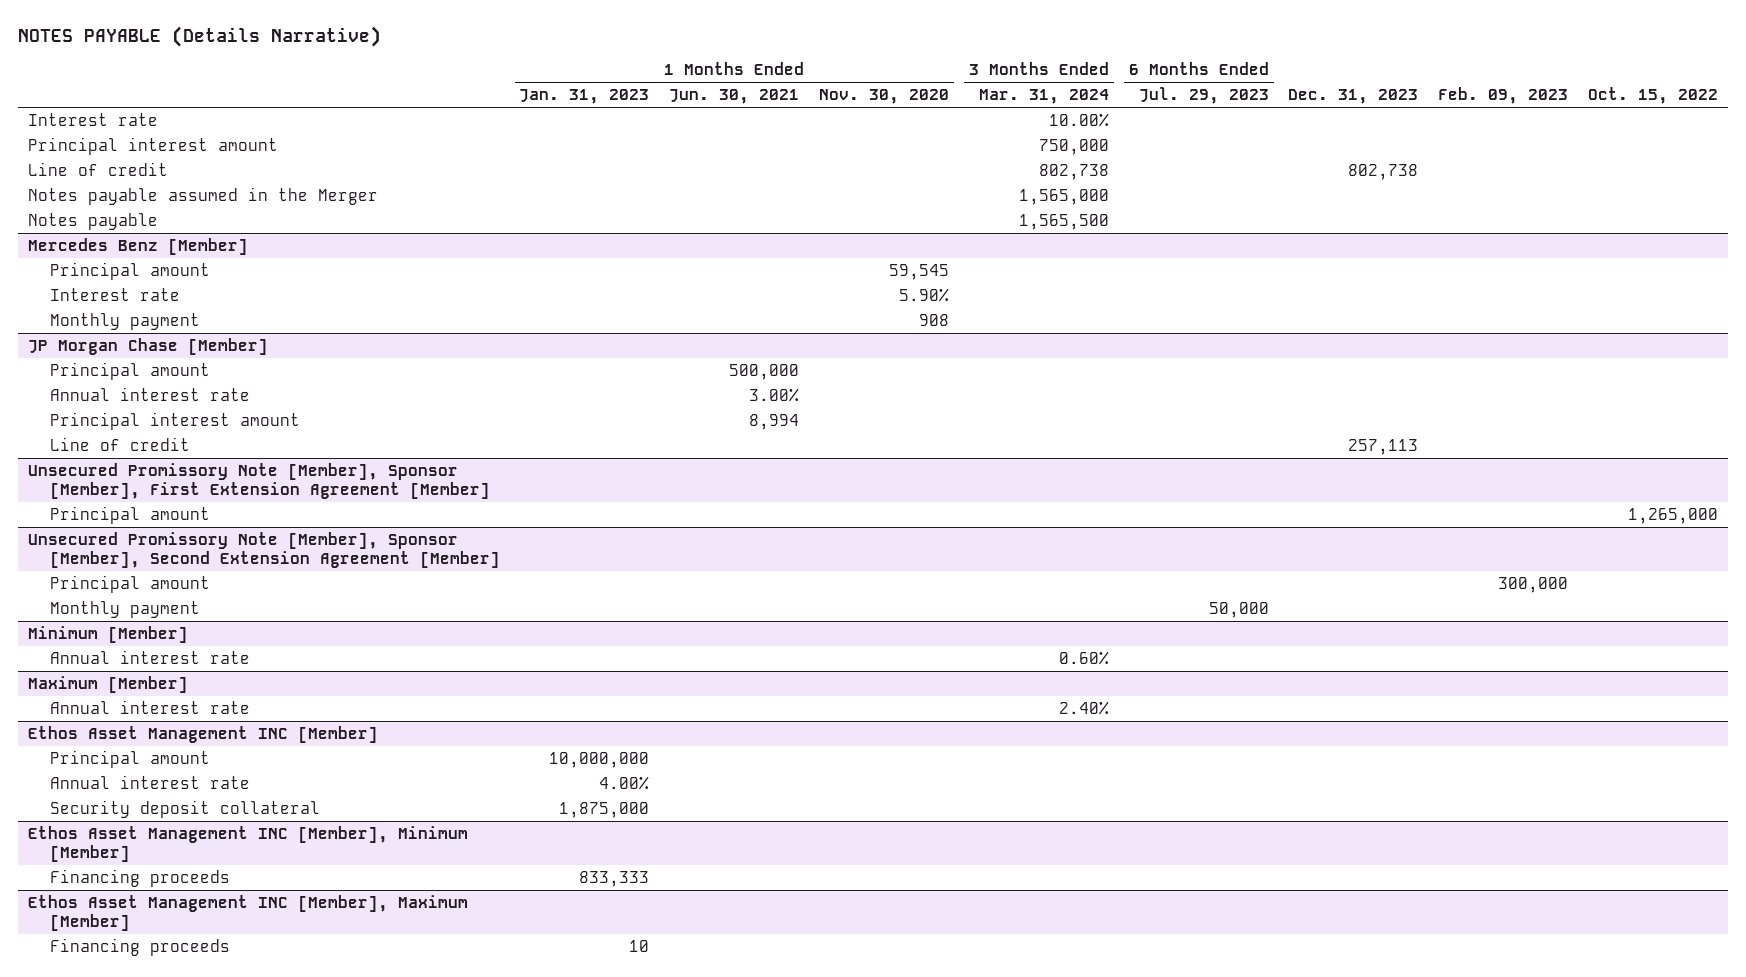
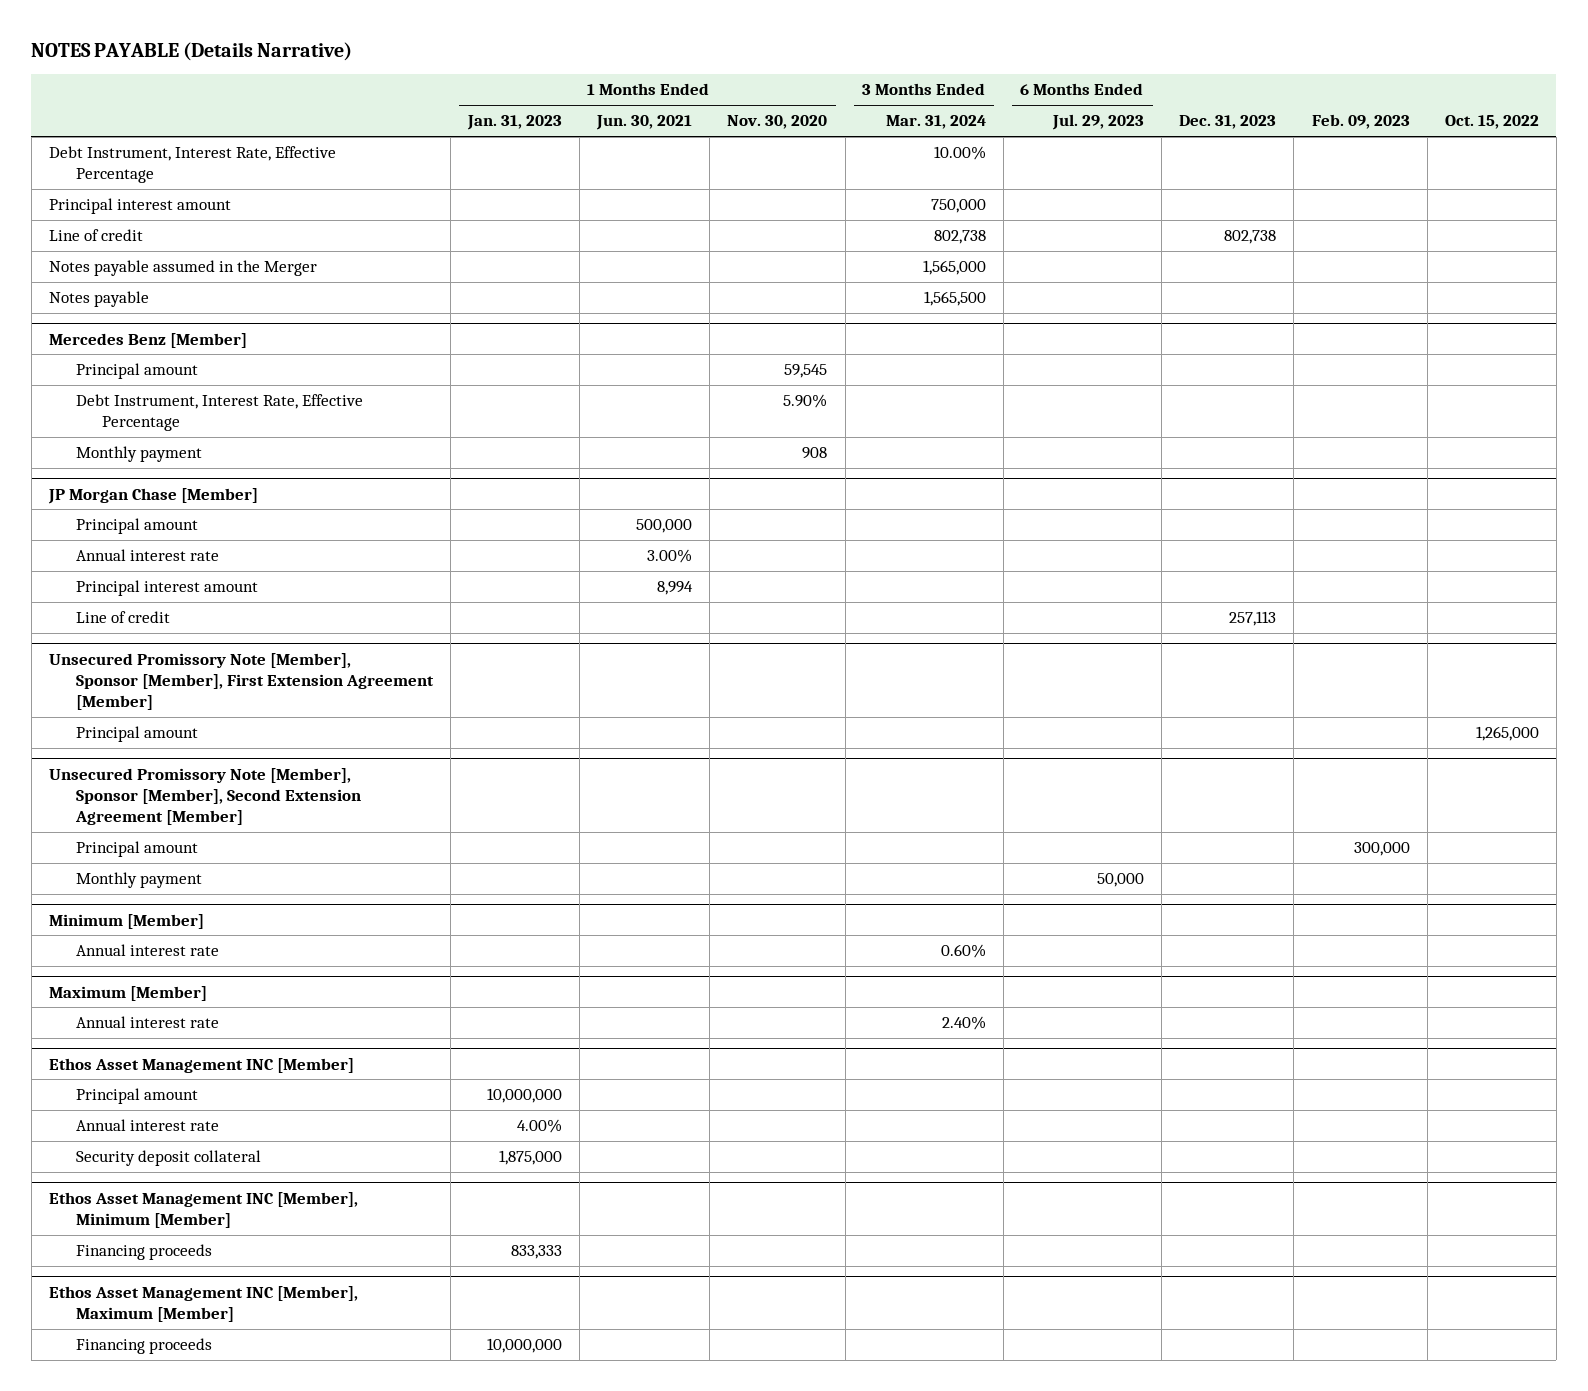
[28,112,159,126] Interest rate -> [48,146,336,184] Debt Instrument, Interest Rate, Effective Percentage
[49,287,180,301] Interest rate -> [75,394,363,432] Debt Instrument, Interest Rate, Effective Percentage
[629,939,650,952] 10 -> [486,1338,562,1354] 10,000,000

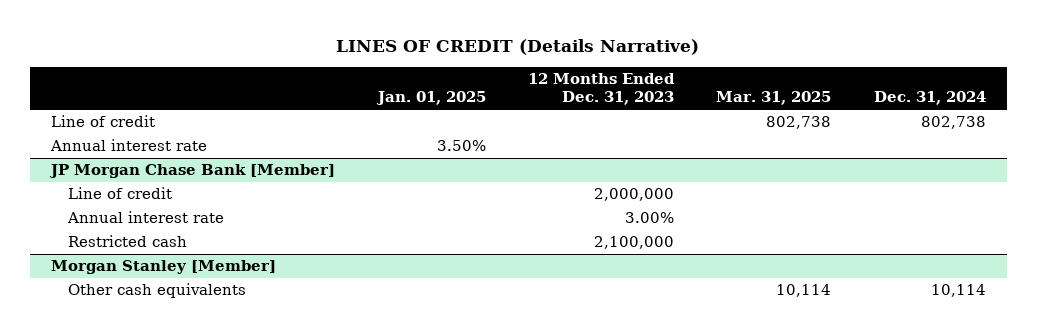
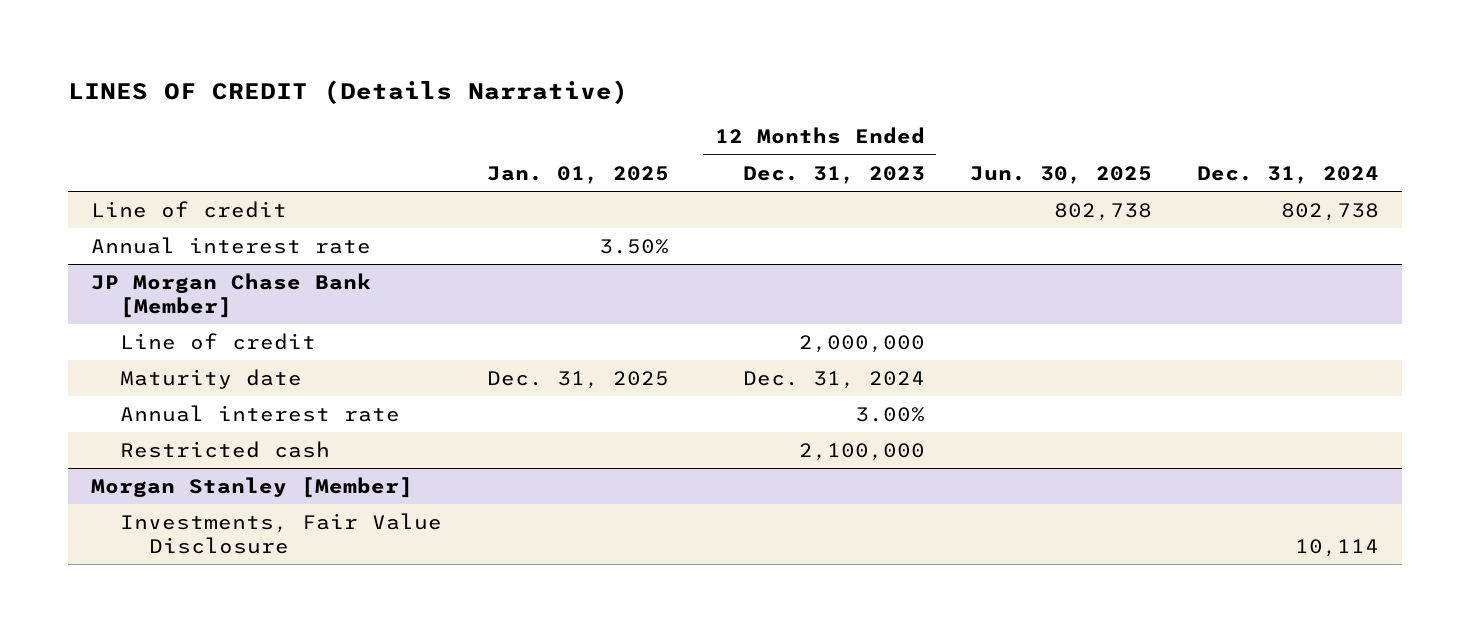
[716,91,832,106] Mar. 31, 2025 -> none
none -> [969,165,1152,184] Jun. 30, 2025
none -> [120,369,303,390] Maturity date
[68,283,247,299] Other cash equivalents -> [120,513,443,554] Investments, Fair Value Disclosure

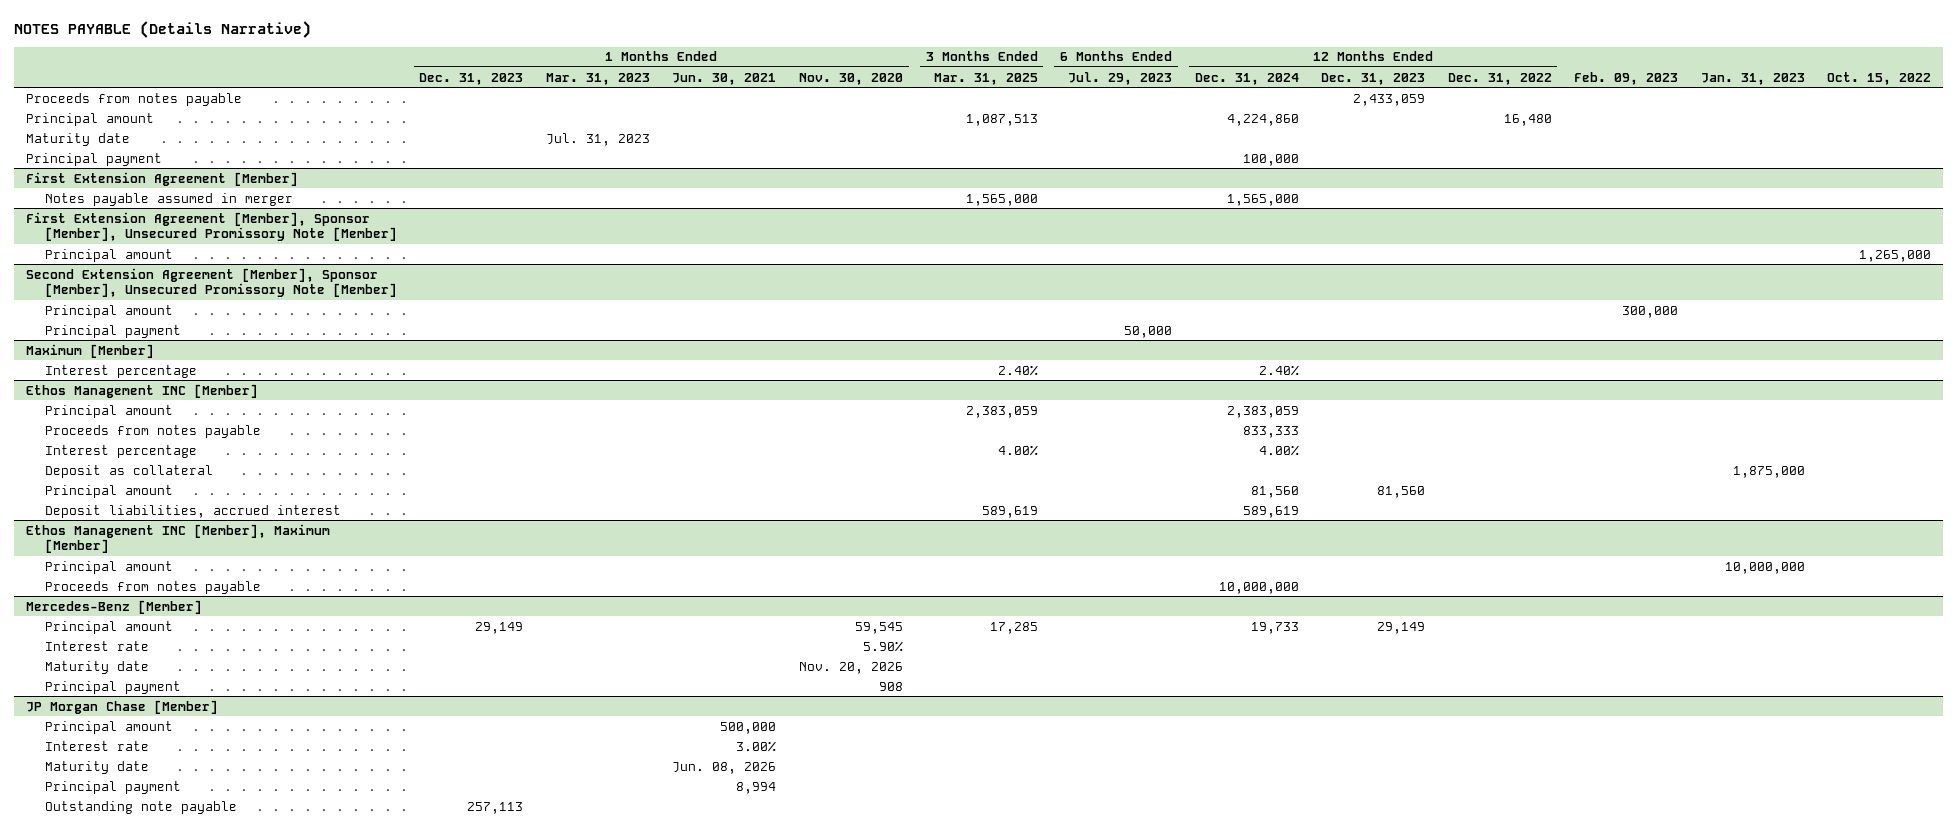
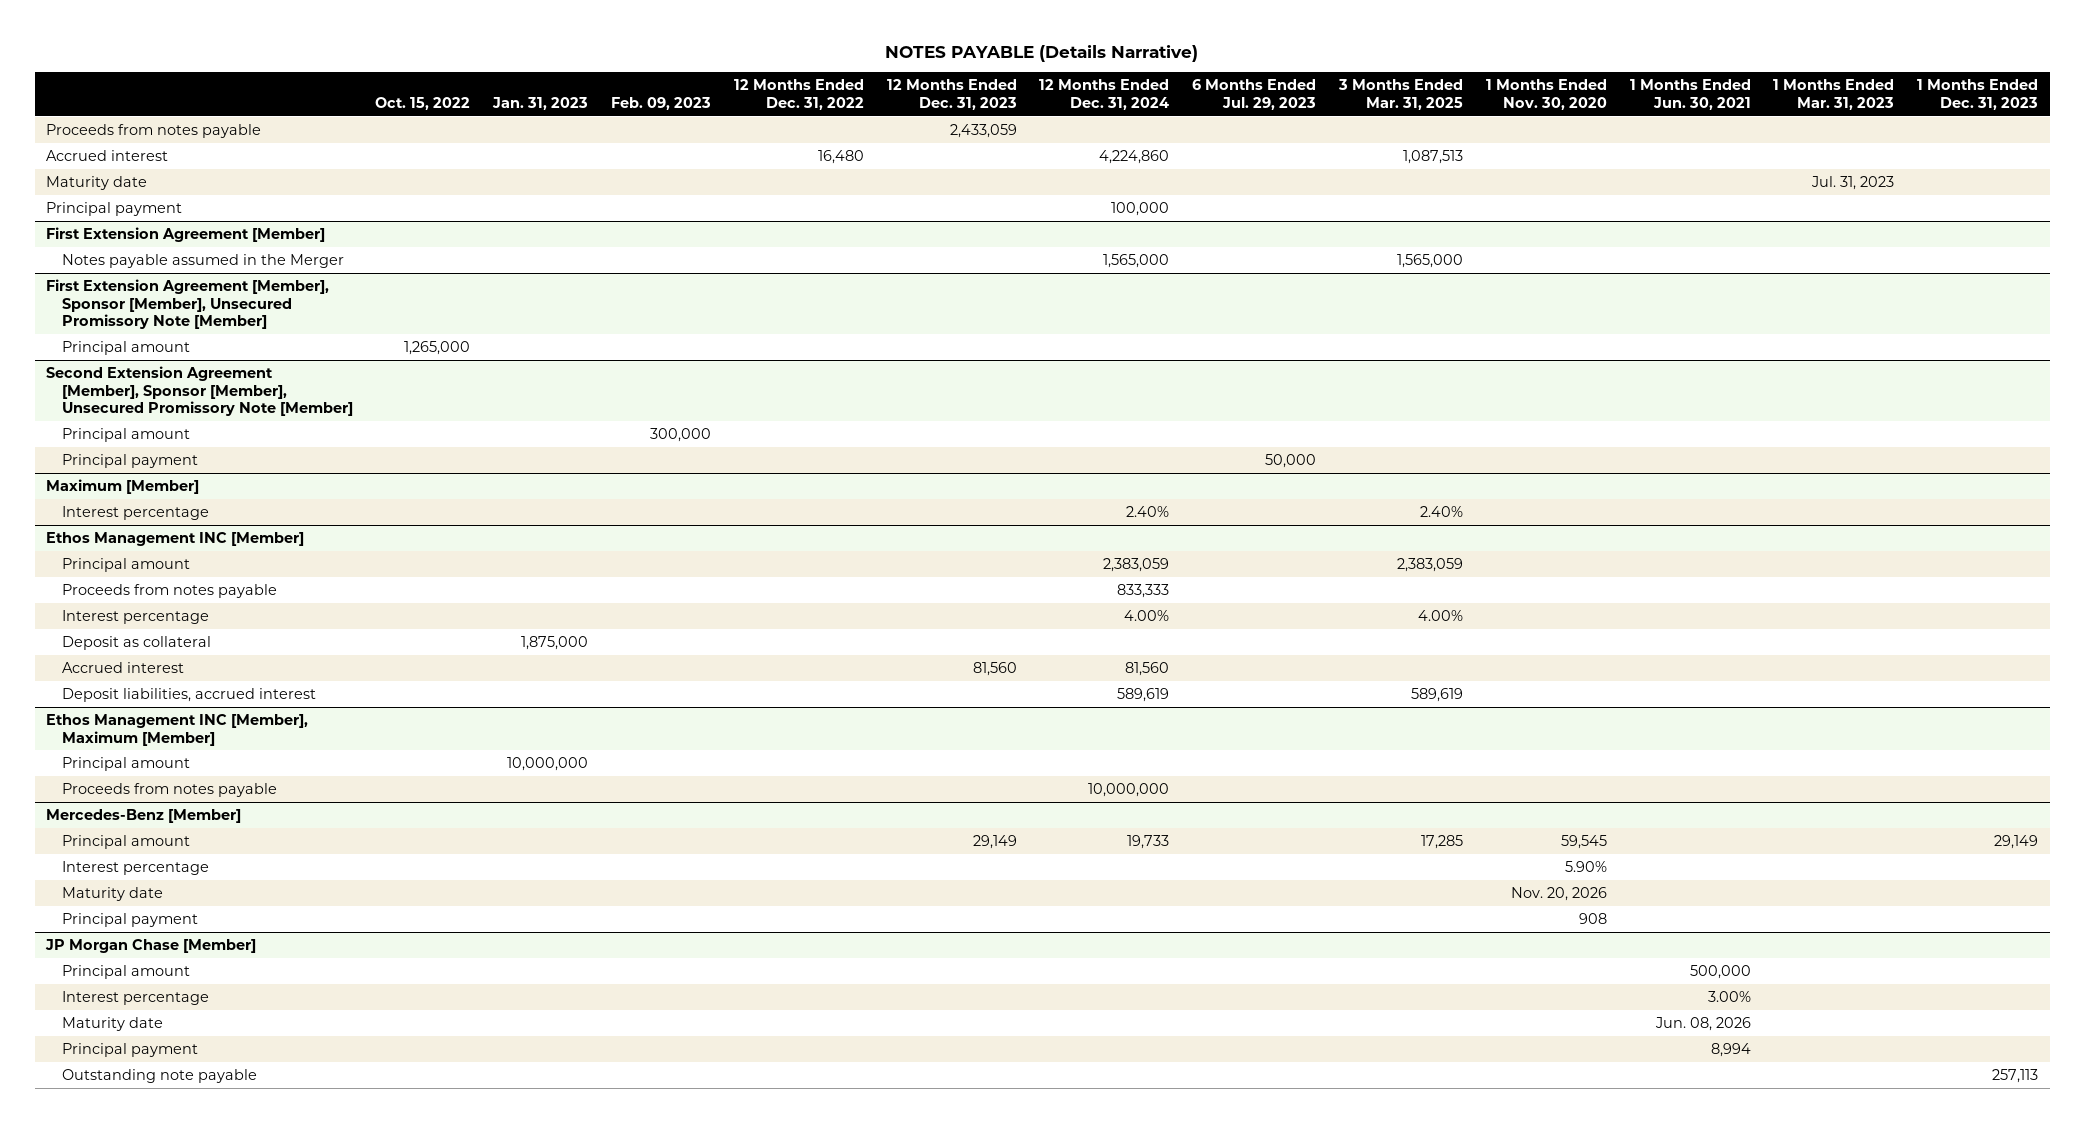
[25,112,154,126] Principal amount -> [46,149,169,161] Accrued interest
[44,192,293,206] Notes payable assumed in merger -> [61,253,344,268] Notes payable assumed in the Merger
[44,484,173,498] Principal amount -> [61,661,184,673] Accrued interest
[44,640,149,651] Interest rate -> [61,860,209,875] Interest percentage
[44,740,149,751] Interest rate -> [61,990,209,1005] Interest percentage

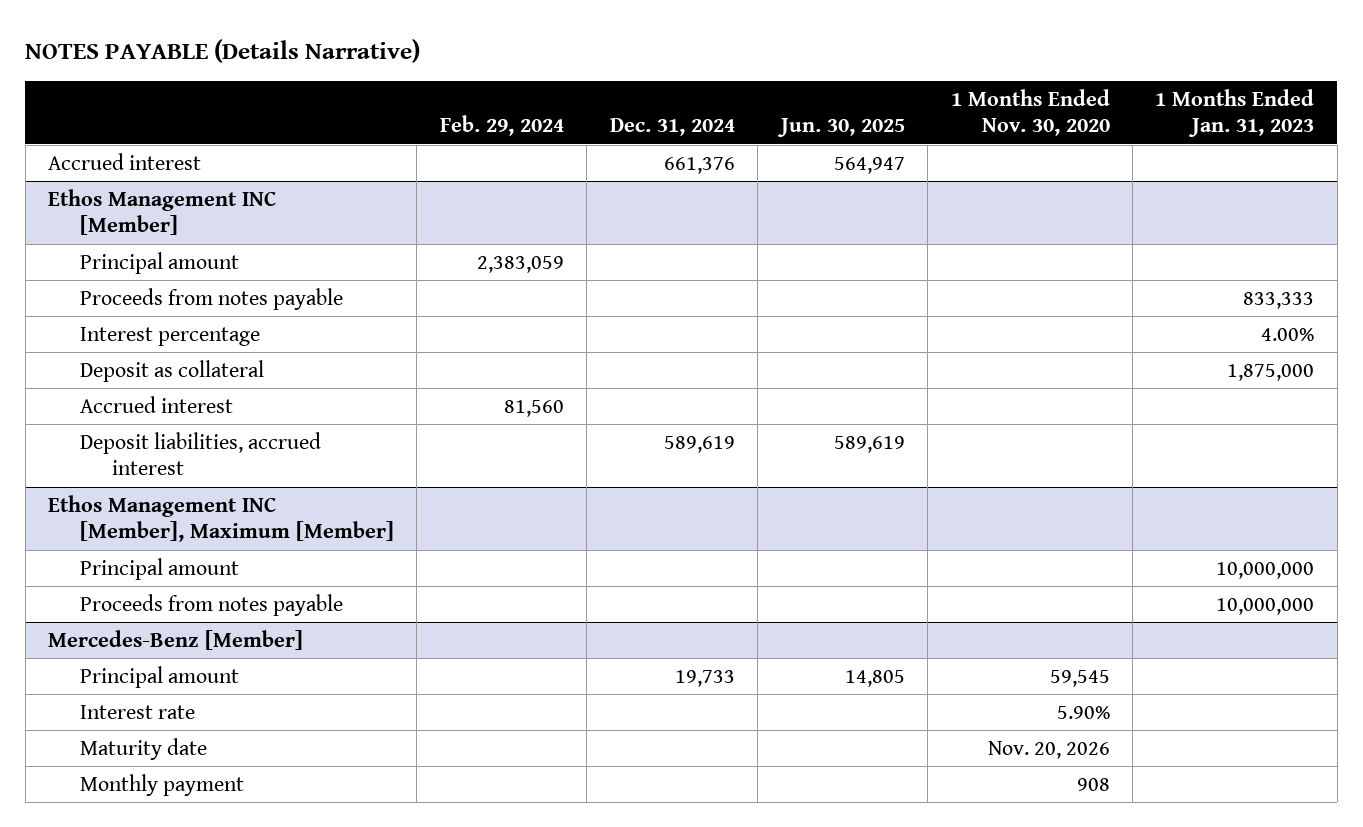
[375,96,471,110] Oct. 15, 2022 -> none
[492,96,589,110] Jan. 31, 2023 -> none
[610,96,711,110] Feb. 09, 2023 -> none
[733,79,864,110] 12 Months Ended Dec. 31, 2022 -> none
[886,79,1017,110] 12 Months Ended Dec. 31, 2023 -> none
[1039,79,1170,110] 12 Months Ended Dec. 31, 2024 -> none
[1192,79,1317,110] 6 Months Ended Jul. 29, 2023 -> none
[1338,79,1464,110] 3 Months Ended Mar. 31, 2025 -> none
[1629,79,1751,110] 1 Months Ended Jun. 30, 2021 -> none
[1773,79,1895,110] 1 Months Ended Mar. 31, 2023 -> none
[1917,79,2039,110] 1 Months Ended Dec. 31, 2023 -> none
none -> [439,115,564,137] Feb. 29, 2024
none -> [609,118,735,137] Dec. 31, 2024
none -> [776,118,905,138] Jun. 30, 2025
none -> [1155,89,1315,138] 1 Months Ended Jan. 31, 2023
[46,123,262,138] Proceeds from notes payable -> none
[46,175,148,190] Maturity date -> none
[46,201,183,216] Principal payment -> none
[46,226,326,242] First Extension Agreement [Member] -> none
[61,253,344,268] Notes payable assumed in the Merger -> none
[46,278,330,330] First Extension Agreement [Member], Sponsor [Member], Unsecured Promissory Note [Member] -> none
[61,340,190,355] Principal amount -> none
[46,365,353,417] Second Extension Agreement [Member], Sponsor [Member], Unsecured Promissory Note [Member] -> none
[61,427,190,442] Principal amount -> none
[61,453,198,468] Principal payment -> none
[46,478,200,494] Maximum [Member] -> none
[61,505,209,520] Interest percentage -> none
[61,860,209,875] Interest percentage -> [79,704,195,719] Interest rate
[45,938,257,953] JP Morgan Chase [Member] -> none
[61,964,190,979] Principal amount -> none
[61,990,209,1005] Interest percentage -> none
[61,1016,163,1031] Maturity date -> none
[61,1042,198,1057] Principal payment -> none
[61,1068,257,1083] Outstanding note payable -> none
[61,912,198,927] Principal payment -> [79,773,244,796] Monthly payment

